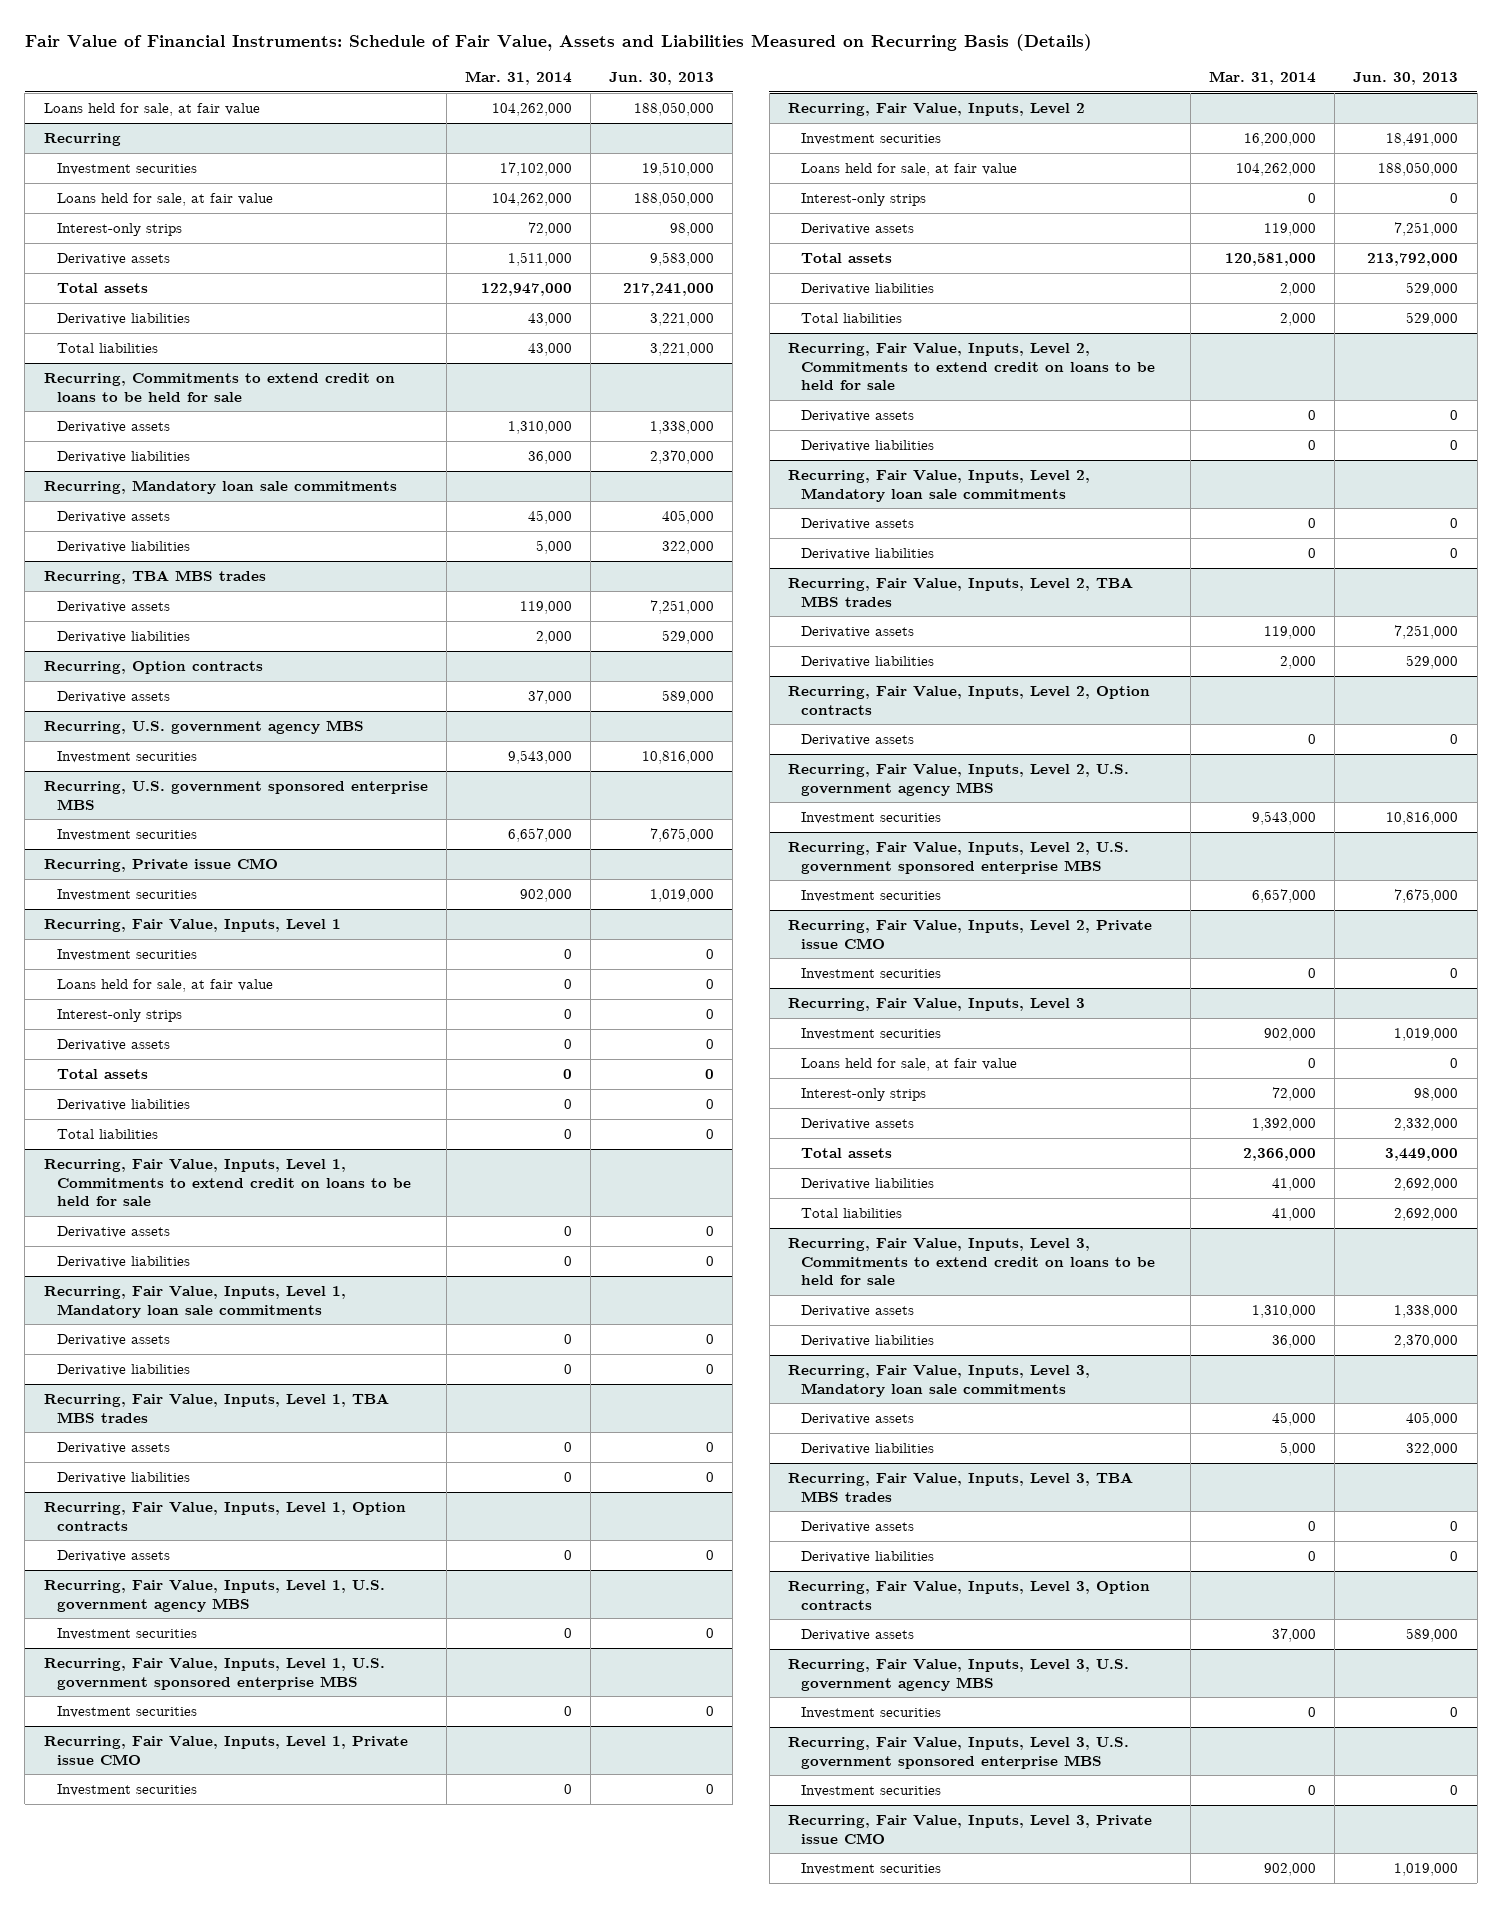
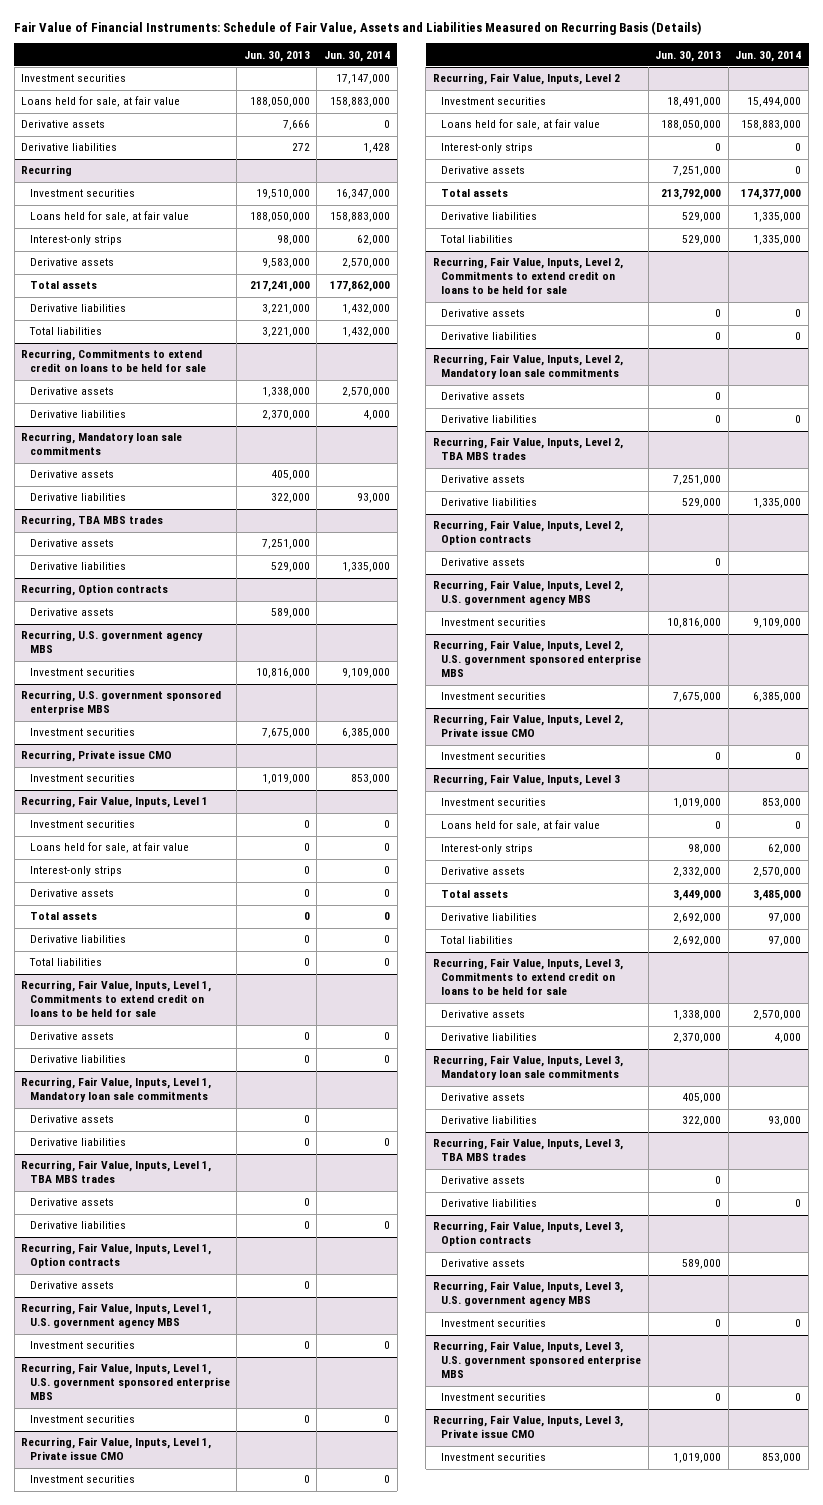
[464,70,572,85] Mar. 31, 2014 -> none
none -> [323,50,390,62] Jun. 30, 2014
none -> [21,74,127,83] Investment securities
none -> [21,120,106,129] Derivative assets
none -> [21,143,118,152] Derivative liabilities

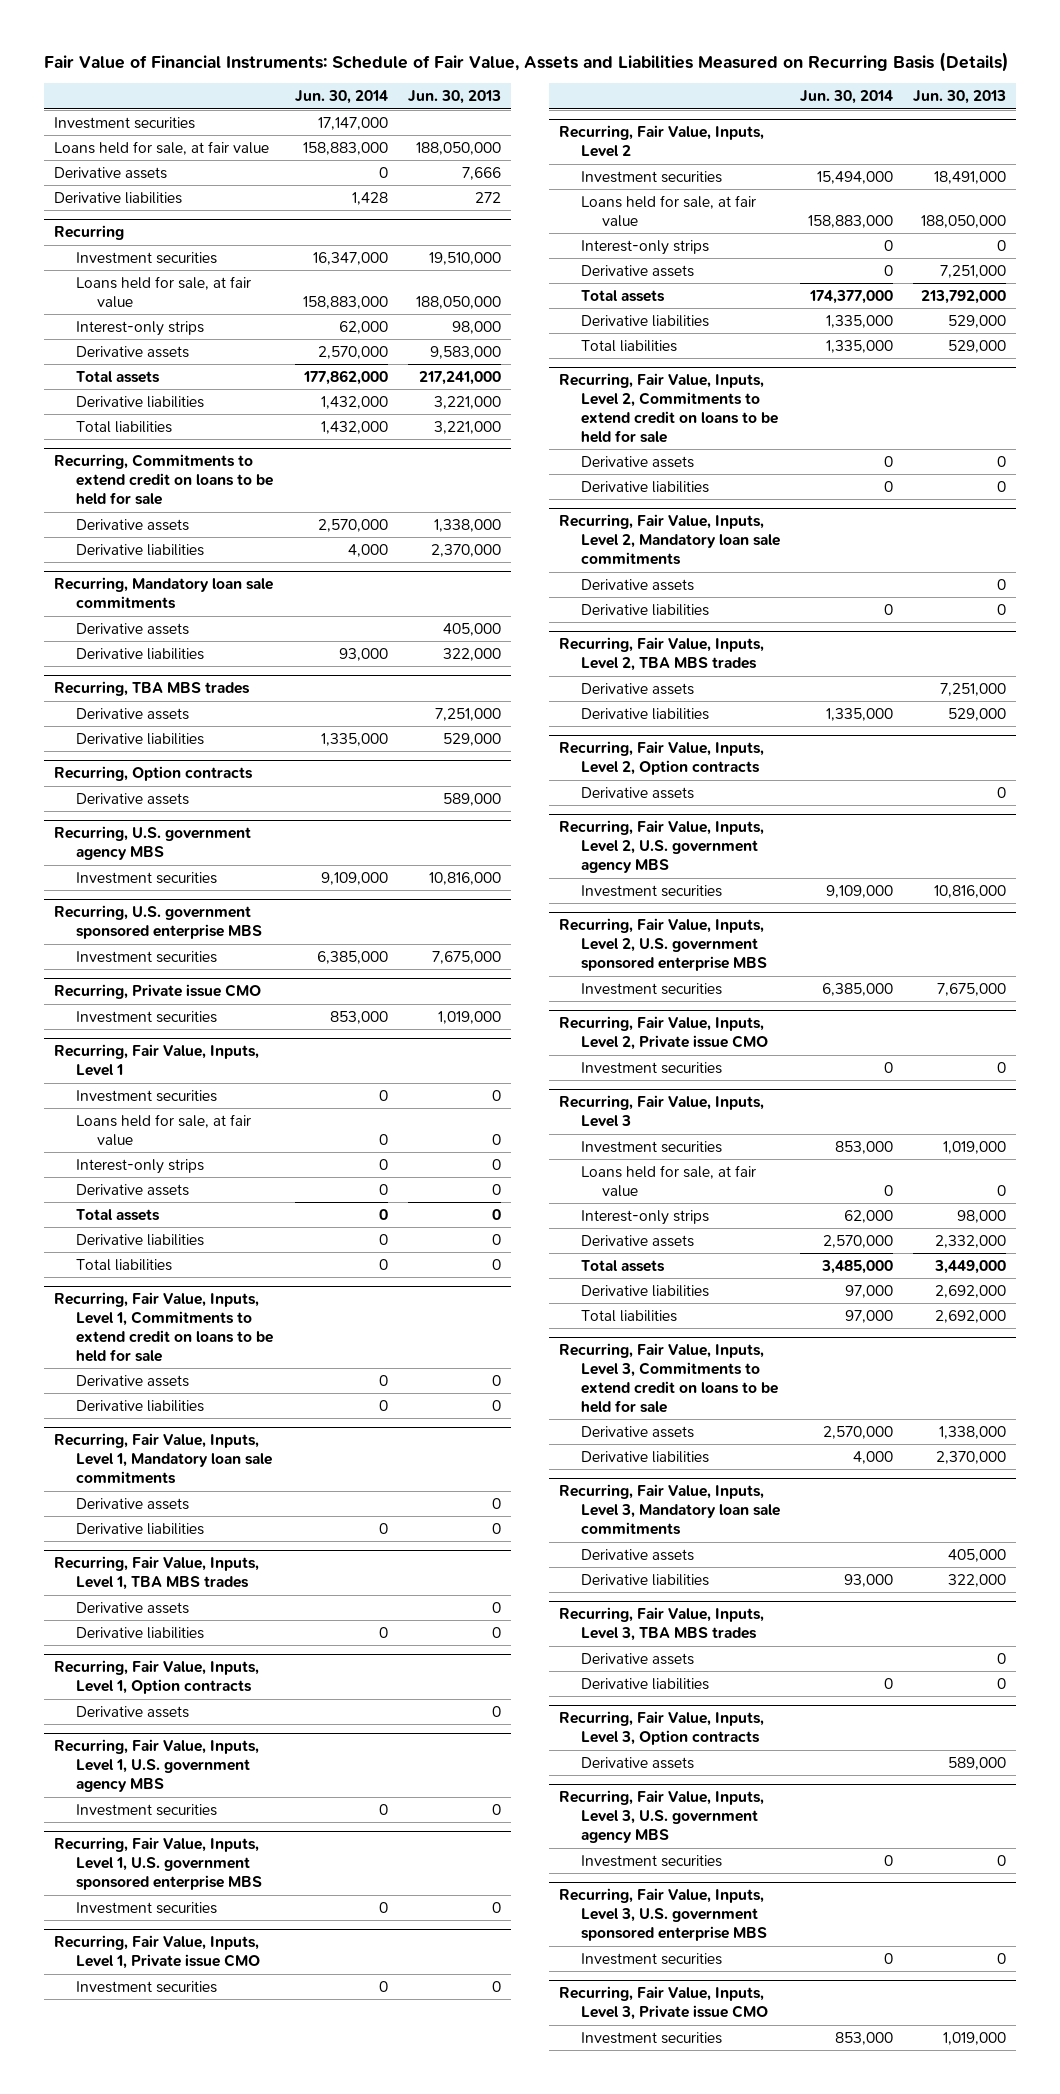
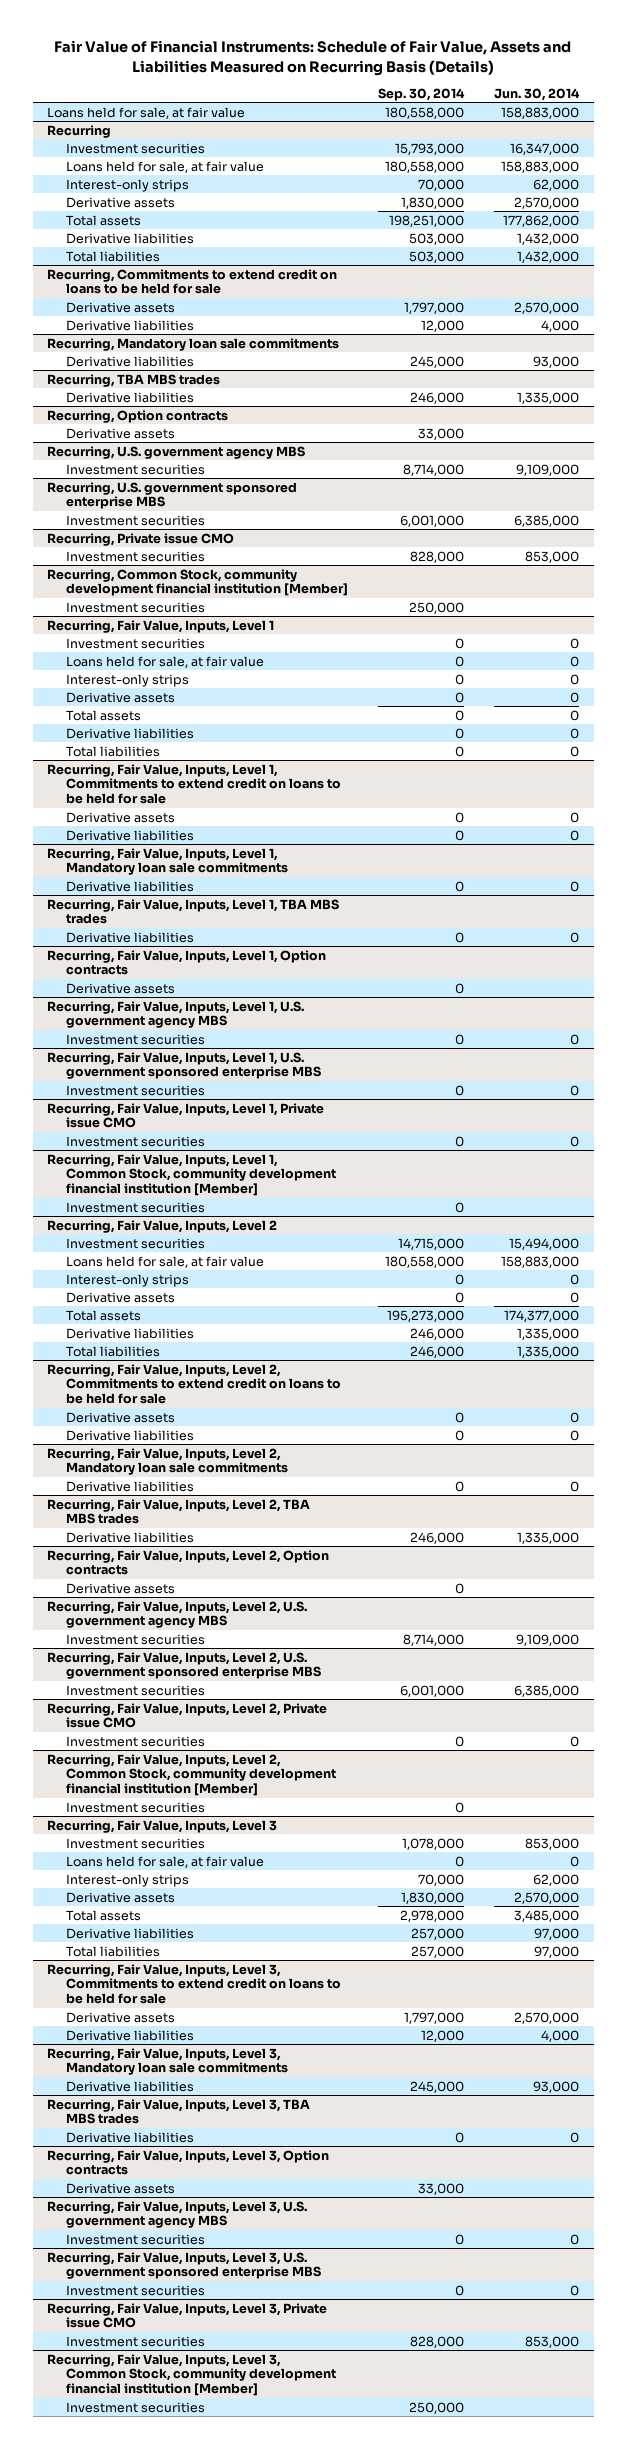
[408,90,502,105] Jun. 30, 2013 -> none
none -> [377,87,465,101] Sep. 30, 2014
[54,116,196,129] Investment securities -> none
[54,166,168,179] Derivative assets -> none
[54,191,183,204] Derivative liabilities -> none
[75,622,189,635] Derivative assets -> none
[75,707,189,720] Derivative assets -> none
none -> [47,568,348,597] Recurring, Common Stock, community development financial institution [Member]
none -> [65,601,205,613] Investment securities
[75,1497,189,1510] Derivative assets -> none
[75,1601,189,1614] Derivative assets -> none
none -> [47,1153,336,1197] Recurring, Fair Value, Inputs, Level 1, Common Stock, community development financial institution [Member]
none -> [65,1201,205,1213] Investment securities
[580,578,694,591] Derivative assets -> none
[580,682,694,695] Derivative assets -> none
none -> [47,1753,336,1797] Recurring, Fair Value, Inputs, Level 2, Common Stock, community development financial institution [Member]
none -> [65,1801,205,1813] Investment securities
[580,1548,694,1561] Derivative assets -> none
[580,1652,694,1665] Derivative assets -> none
none -> [47,2353,336,2397] Recurring, Fair Value, Inputs, Level 3, Common Stock, community development financial institution [Member]
none -> [65,2401,205,2413] Investment securities

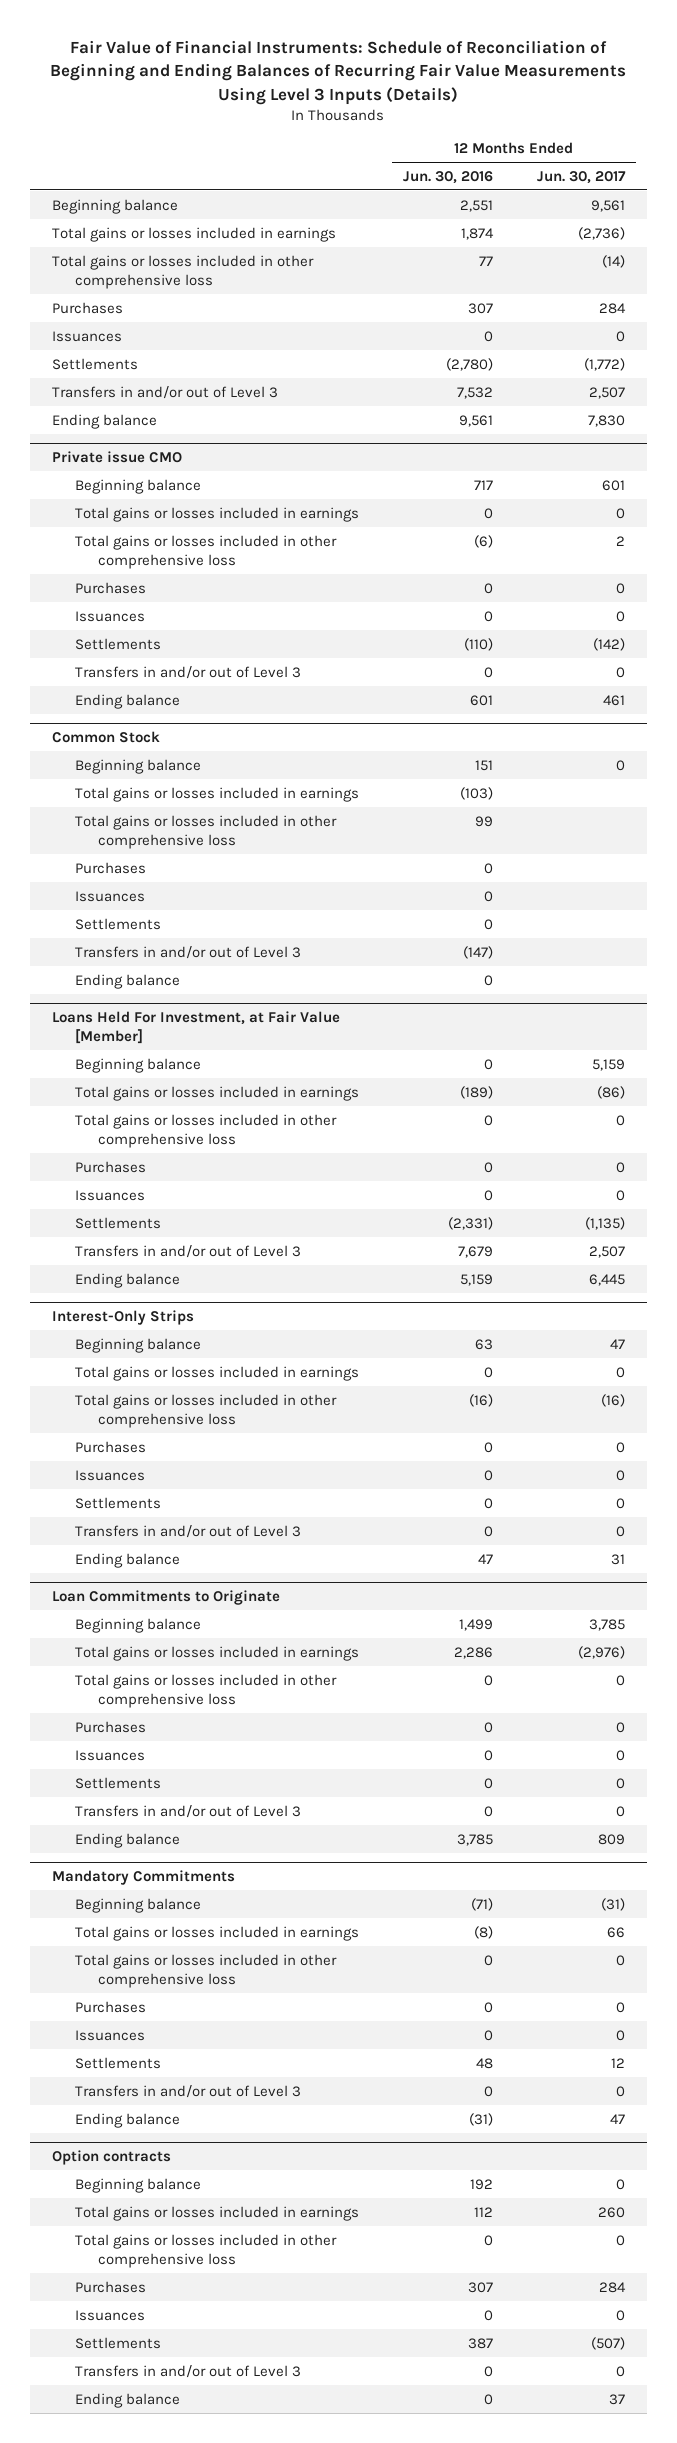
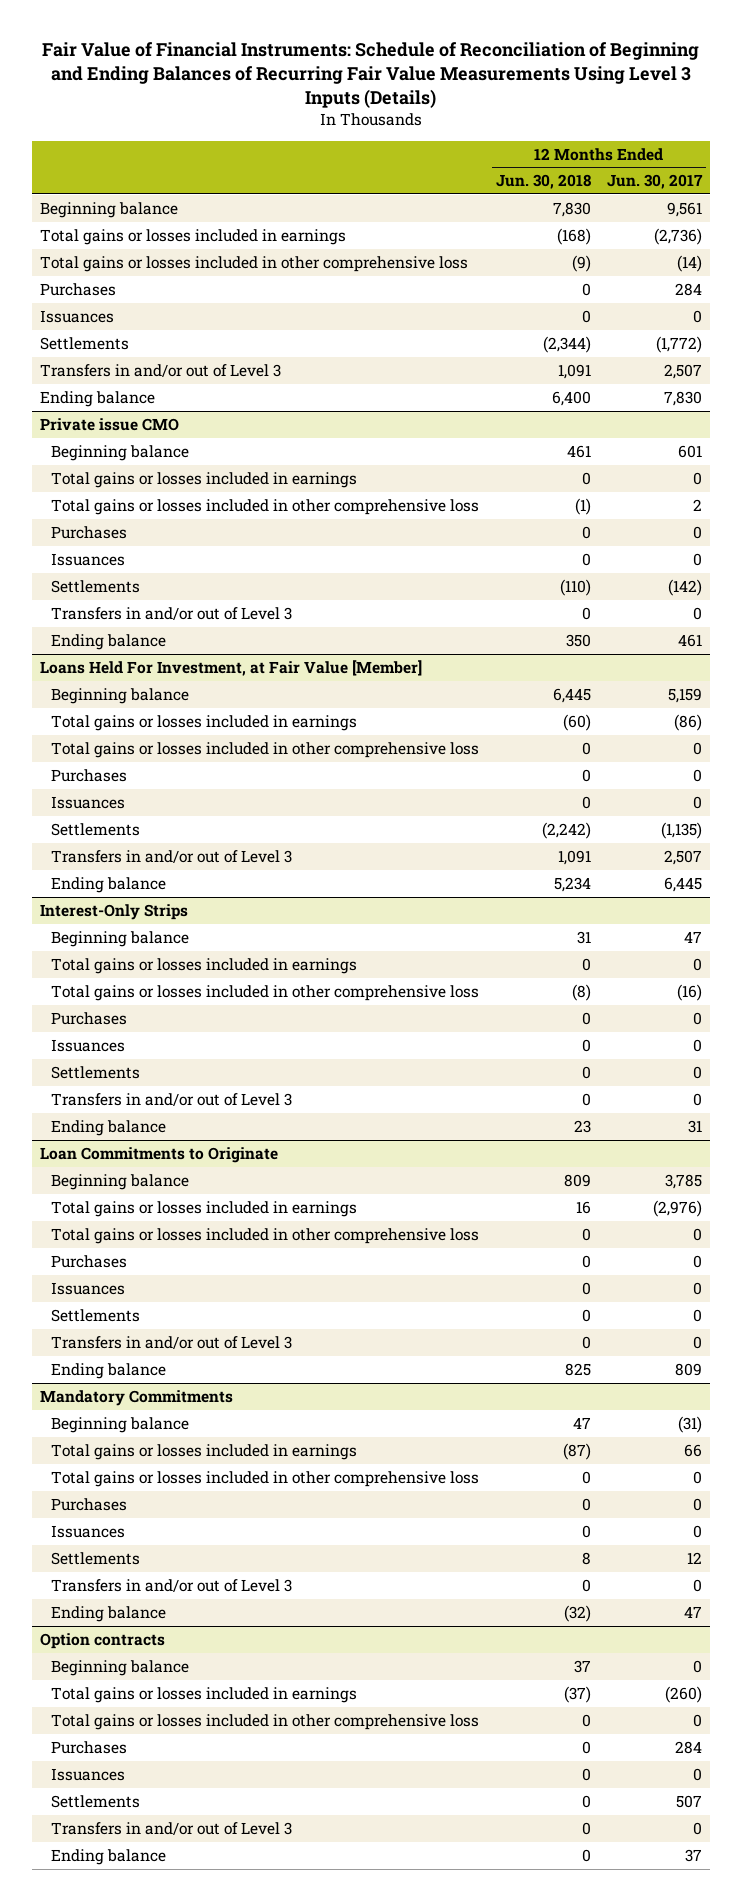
[403,170,494,184] Jun. 30, 2016 -> none
none -> [495,174,591,190] Jun. 30, 2018
[52,731,161,744] Common Stock -> none
[75,758,202,774] Beginning balance -> none
[75,786,360,802] Total gains or losses included in earnings -> none
[75,814,338,849] Total gains or losses included in other comprehensive loss -> none
[75,861,147,874] Purchases -> none
[75,890,146,902] Issuances -> none
[75,917,162,930] Settlements -> none
[75,945,302,959] Transfers in and/or out of Level 3 -> none
[75,973,181,989] Ending balance -> none
[597,2206,625,2218] 260 -> [665,1685,703,1703] (260)
[590,2336,625,2350] (507) -> [676,1794,703,1808] 507

